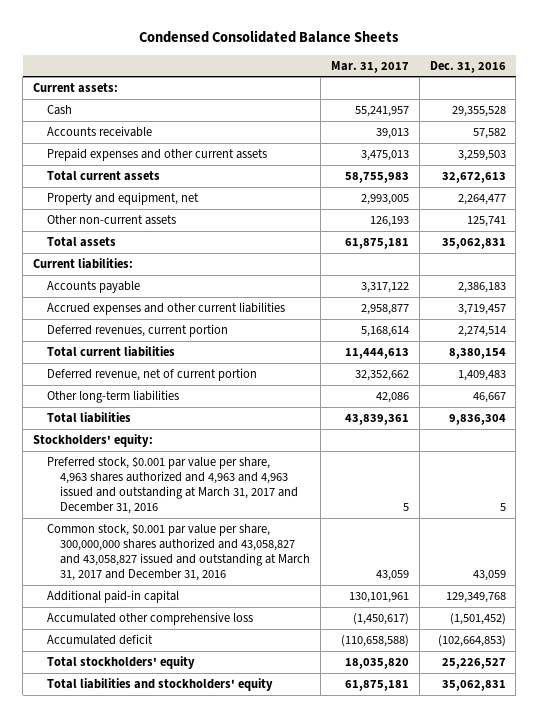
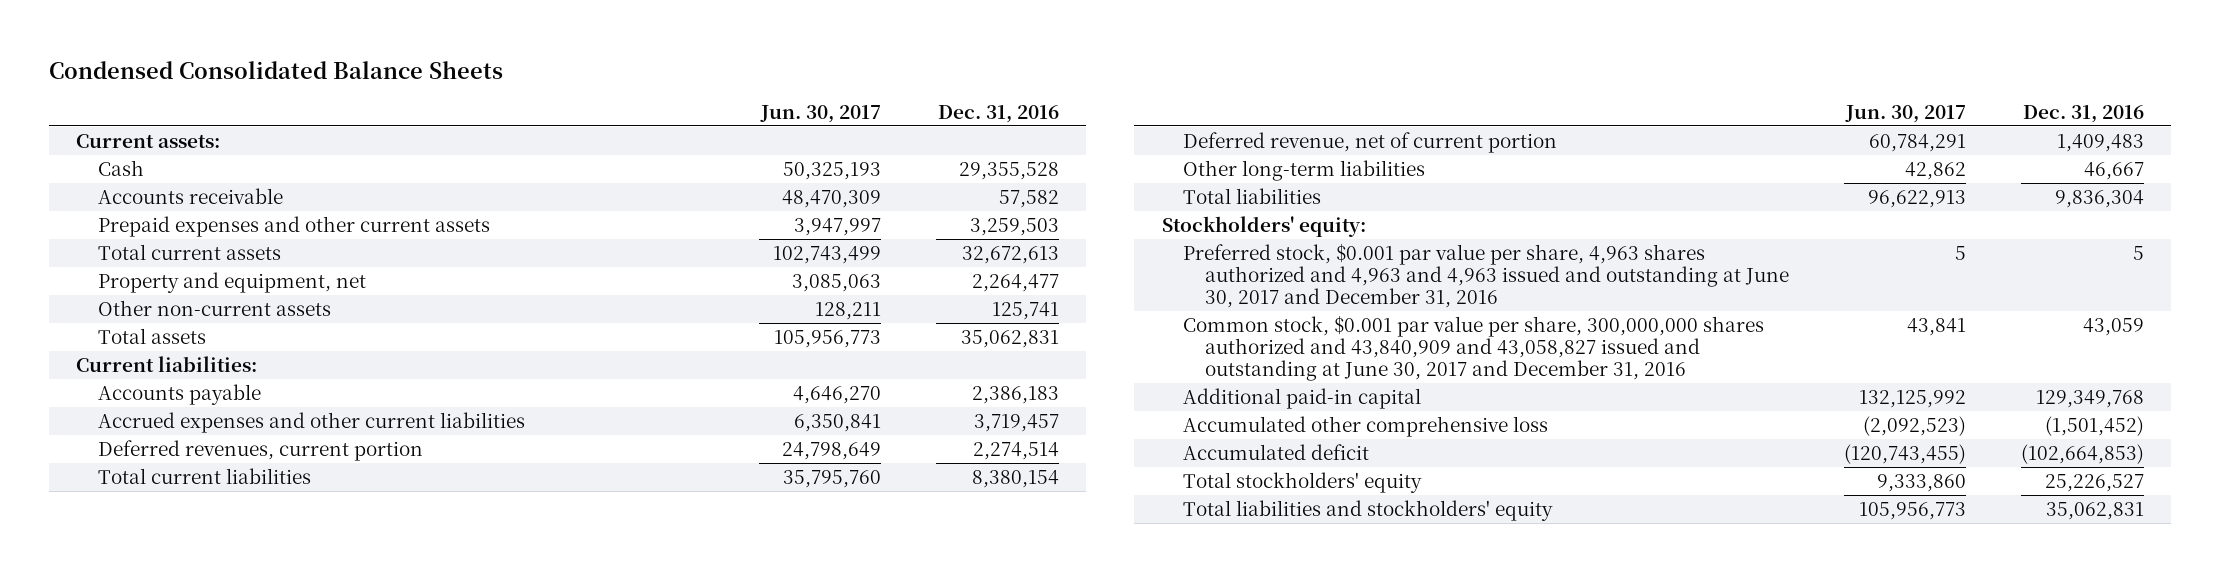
[330,60,409,73] Mar. 31, 2017 -> none
none -> [759,104,881,123] Jun. 30, 2017
[46,455,299,515] Preferred stock, $0.001 par value per share, 4,963 shares authorized and 4,963 and 4,963 issued and outstanding at March 31, 2017 and December 31, 2016 -> [1183,243,1789,309] Preferred stock, $0.001 par value per share, 4,963 shares authorized and 4,963 and 4,963 issued and outstanding at June 30, 2017 and December 31, 2016
[46,522,311,582] Common stock, $0.001 par value per share, 300,000,000 shares authorized and 43,058,827 and 43,058,827 issued and outstanding at March 31, 2017 and December 31, 2016 -> [1183,315,1765,382] Common stock, $0.001 par value per share, 300,000,000 shares authorized and 43,840,909 and 43,058,827 issued and outstanding at June 30, 2017 and December 31, 2016

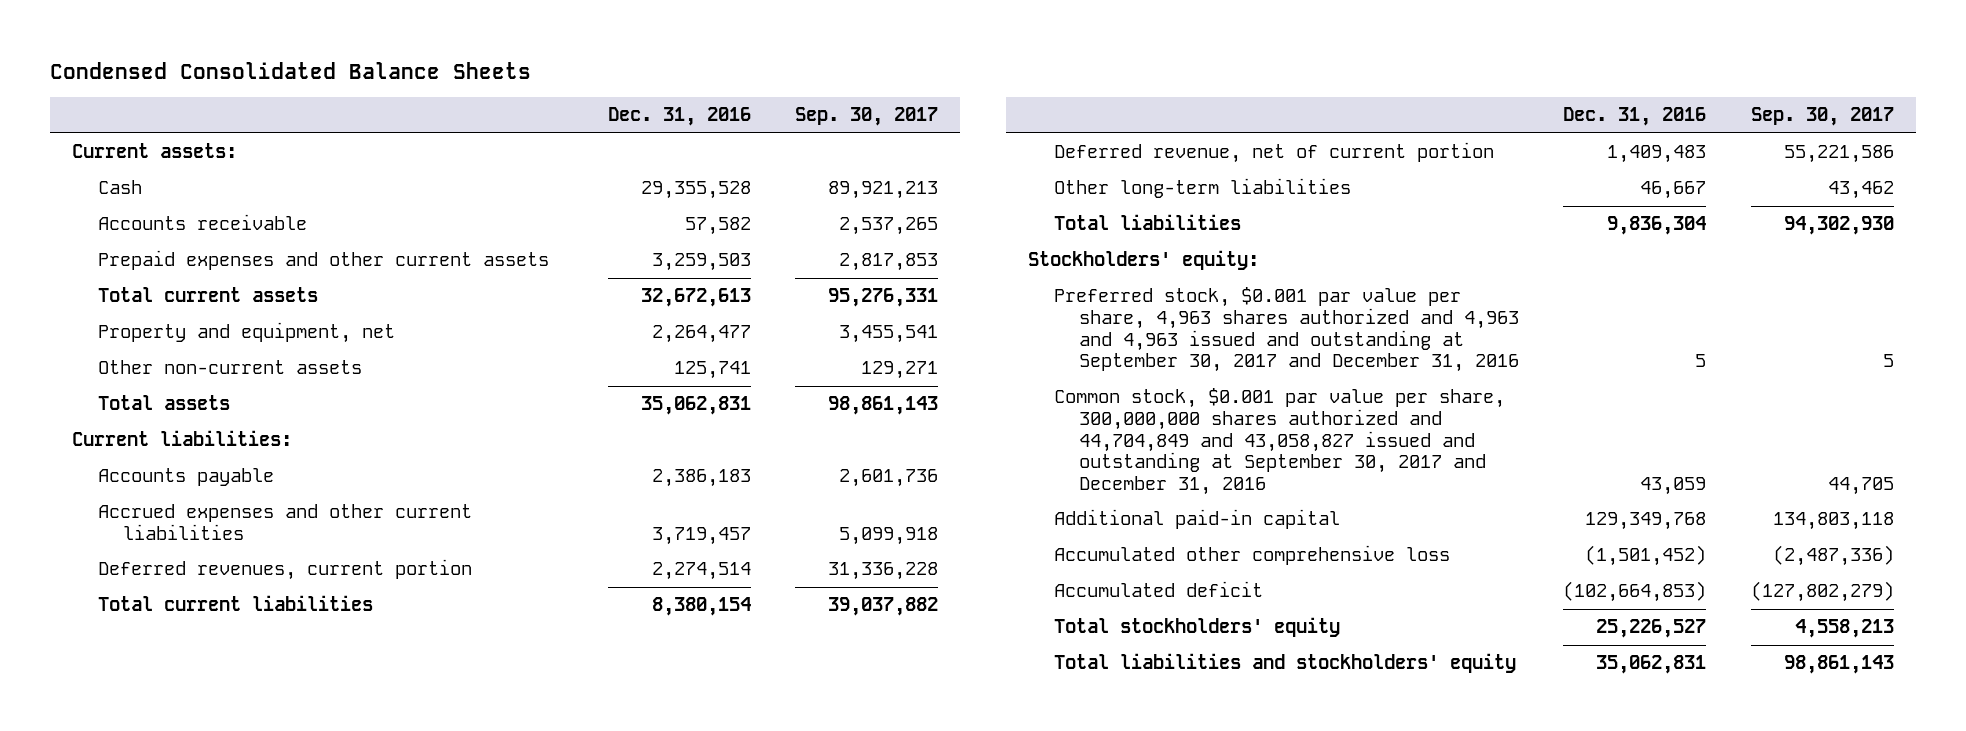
[759,104,881,123] Jun. 30, 2017 -> none
none -> [794,107,938,127] Sep. 30, 2017
[1183,243,1789,309] Preferred stock, $0.001 par value per share, 4,963 shares authorized and 4,963 and 4,963 issued and outstanding at June 30, 2017 and December 31, 2016 -> [1053,287,1520,373] Preferred stock, $0.001 par value per share, 4,963 shares authorized and 4,963 and 4,963 issued and outstanding at September 30, 2017 and December 31, 2016
[1183,315,1765,382] Common stock, $0.001 par value per share, 300,000,000 shares authorized and 43,840,909 and 43,058,827 issued and outstanding at June 30, 2017 and December 31, 2016 -> [1053,388,1505,495] Common stock, $0.001 par value per share, 300,000,000 shares authorized and 44,704,849 and 43,058,827 issued and outstanding at September 30, 2017 and December 31, 2016

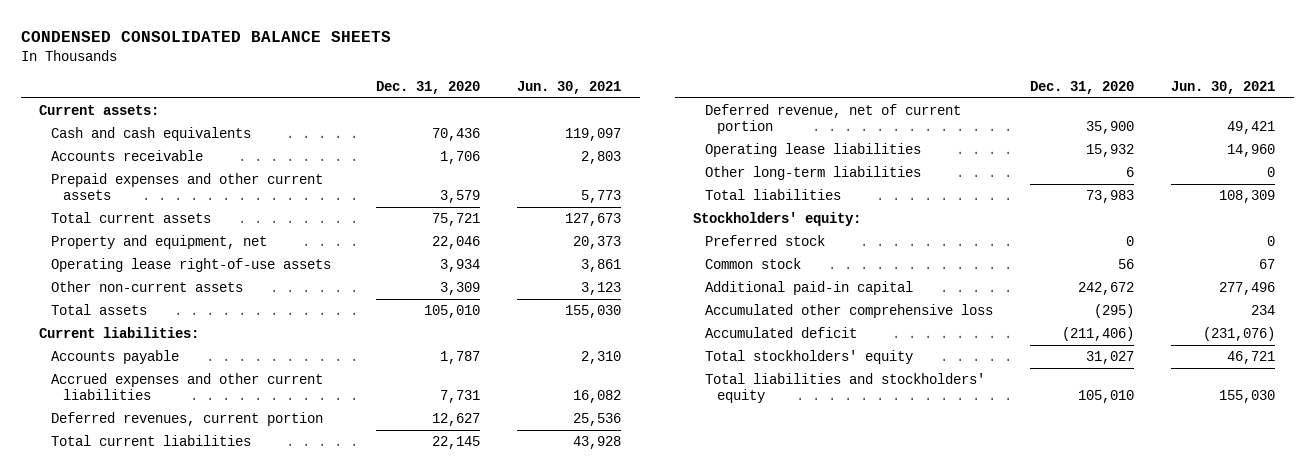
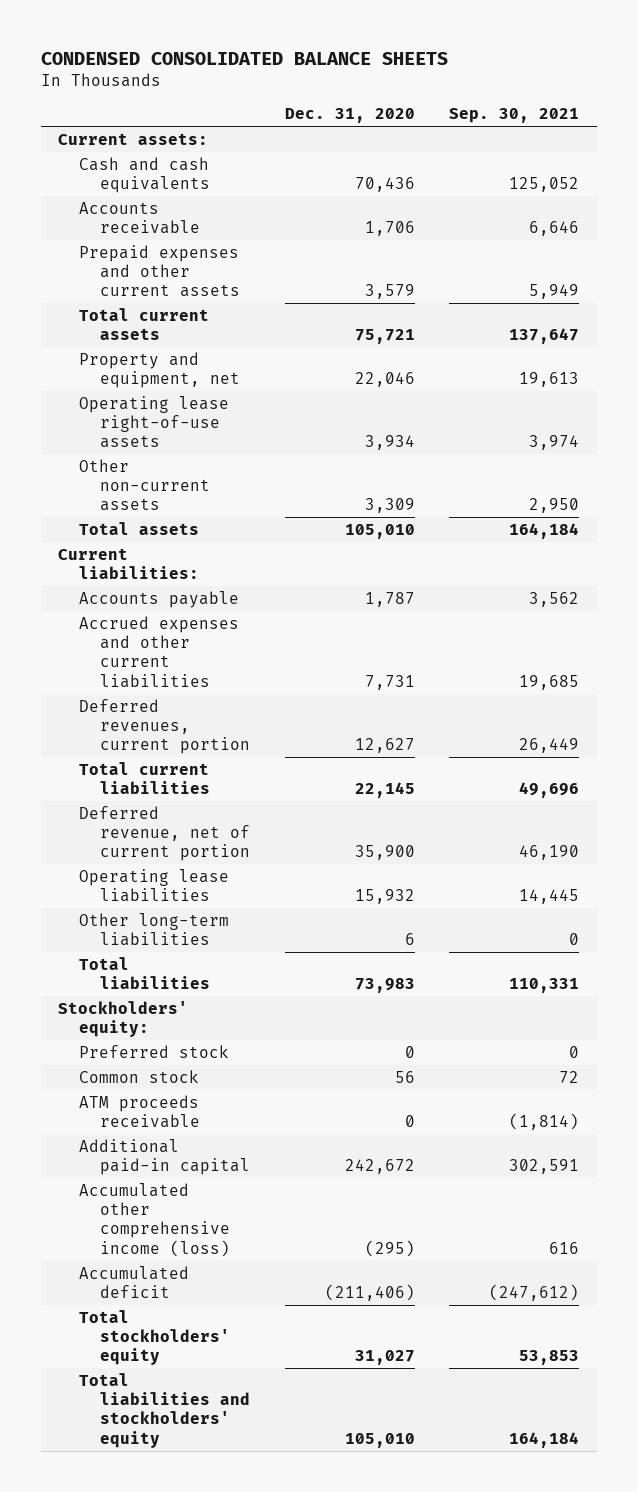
[517,81,622,95] Jun. 30, 2021 -> none
none -> [449,108,580,124] Sep. 30, 2021
none -> [79,1094,201,1129] ATM proceeds receivable
[705,304,994,319] Accumulated other comprehensive loss -> [79,1182,231,1257] Accumulated other comprehensive income (loss)

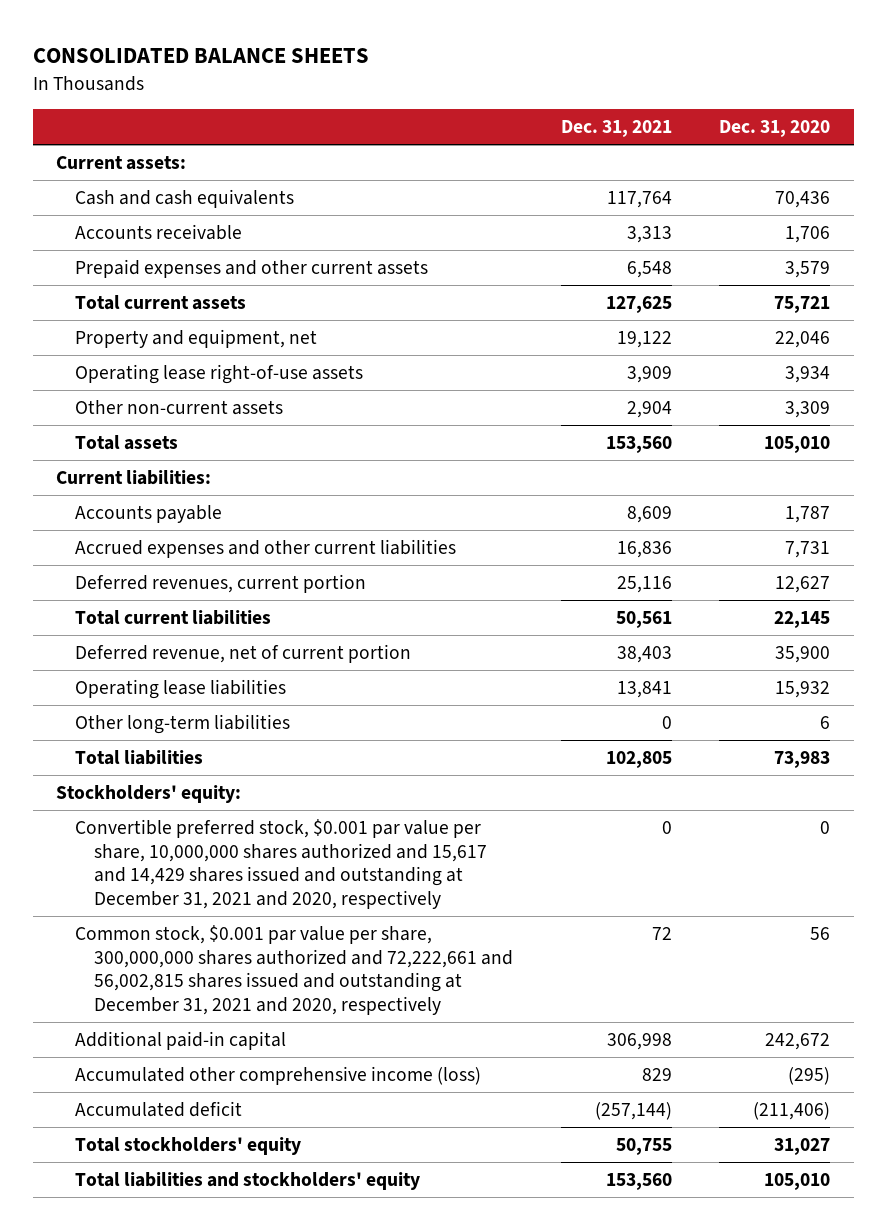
[40,51,448,65] CONDENSED CONSOLIDATED BALANCE SHEETS -> [32,48,369,64] CONSOLIDATED BALANCE SHEETS
[449,108,580,124] Sep. 30, 2021 -> none
none -> [560,120,672,138] Dec. 31, 2021
[79,1094,201,1129] ATM proceeds receivable -> none
[79,1044,230,1058] Preferred stock -> [75,818,488,910] Convertible preferred stock, $0.001 par value per share, 10,000,000 shares authorized and 15,617 and 14,429 shares issued and outstanding at December 31, 2021 and 2020, respectively
[79,1069,200,1083] Common stock -> [75,924,514,1016] Common stock, $0.001 par value per share, 300,000,000 shares authorized and 72,222,661 and 56,002,815 shares issued and outstanding at December 31, 2021 and 2020, respectively

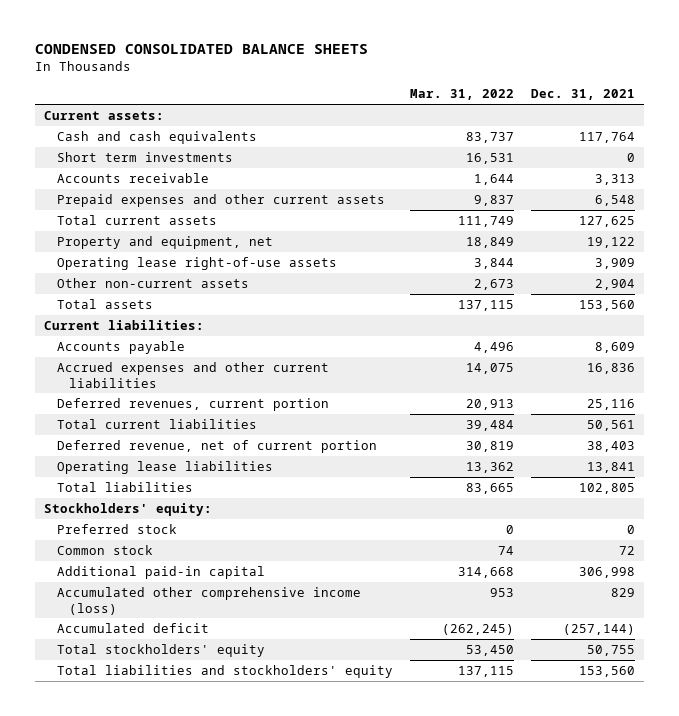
[32,48,369,64] CONSOLIDATED BALANCE SHEETS -> [35,44,369,55] CONDENSED CONSOLIDATED BALANCE SHEETS
[719,120,831,138] Dec. 31, 2020 -> none
none -> [409,89,514,101] Mar. 31, 2022
none -> [56,151,233,162] Short term investments
[75,713,291,734] Other long-term liabilities -> none
[75,818,488,910] Convertible preferred stock, $0.001 par value per share, 10,000,000 shares authorized and 15,617 and 14,429 shares issued and outstanding at December 31, 2021 and 2020, respectively -> [56,523,177,534] Preferred stock
[75,924,514,1016] Common stock, $0.001 par value per share, 300,000,000 shares authorized and 72,222,661 and 56,002,815 shares issued and outstanding at December 31, 2021 and 2020, respectively -> [56,544,153,555] Common stock

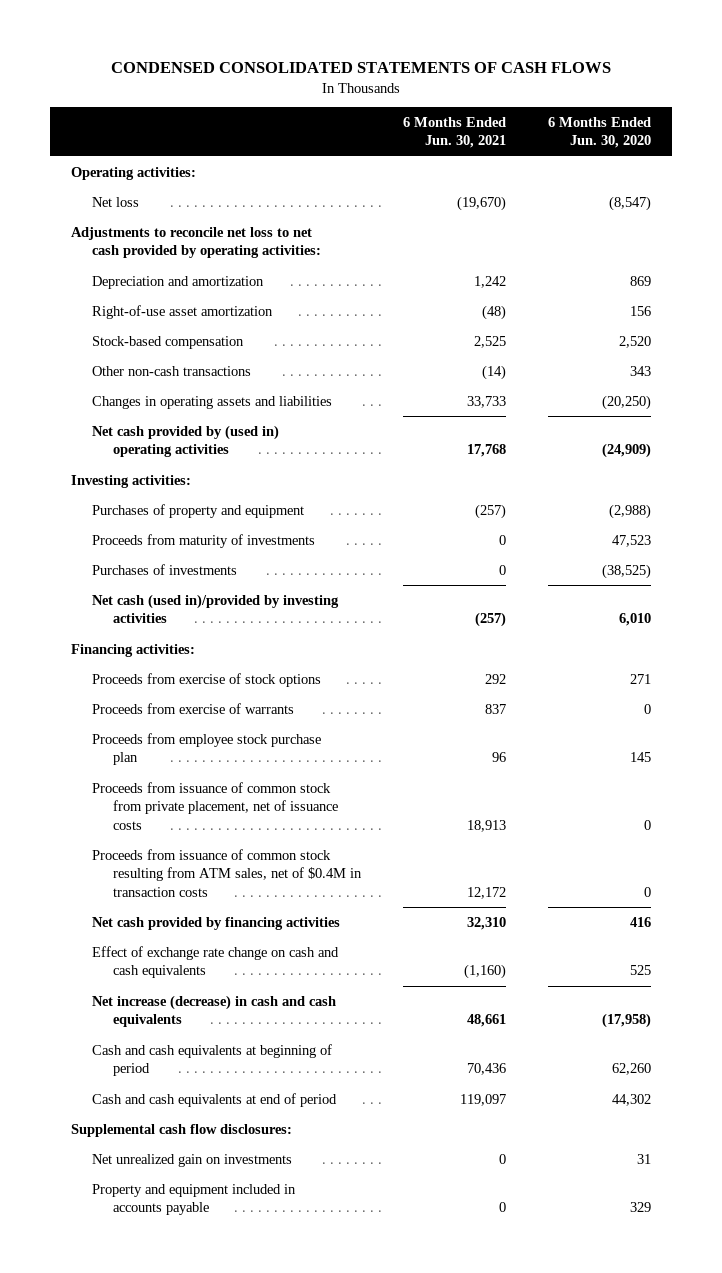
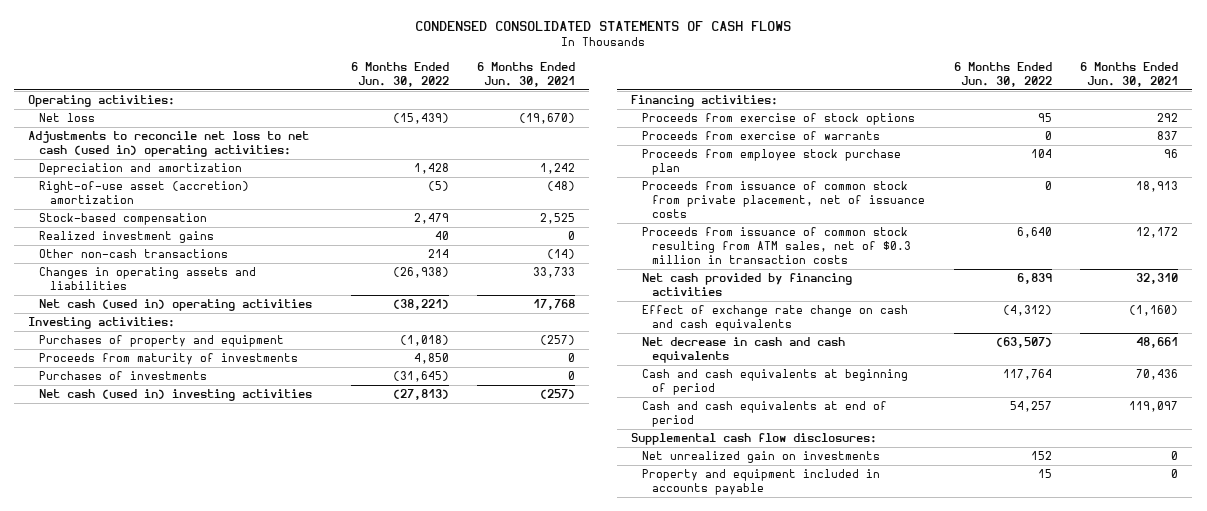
[547,116,651,149] 6 Months Ended Jun. 30, 2020 -> none
none -> [350,61,449,87] 6 Months Ended Jun. 30, 2022
[71,226,322,259] Adjustments to reconcile net loss to net cash provided by operating activities: -> [28,131,310,158] Adjustments to reconcile net loss to net cash (used in) operating activities:
[92,304,274,319] Right-of-use asset amortization -> [38,181,249,205] Right-of-use asset (accretion) amortization
none -> [38,231,214,244] Realized investment gains
[92,424,280,458] Net cash provided by (used in) operating activities -> [38,299,312,312] Net cash (used in) operating activities
[92,593,340,624] Net cash (used in)/provided by investing activities -> [38,389,312,402] Net cash (used in) investing activities
[92,848,363,897] Proceeds from issuance of common stock resulting from ATM sales, net of $0.4M in transaction costs -> [641,227,912,265] Proceeds from issuance of common stock resulting from ATM sales, net of $0.3 million in transaction costs
[92,994,337,1028] Net increase (decrease) in cash and cash equivalents -> [641,337,845,364] Net decrease in cash and cash equivalents

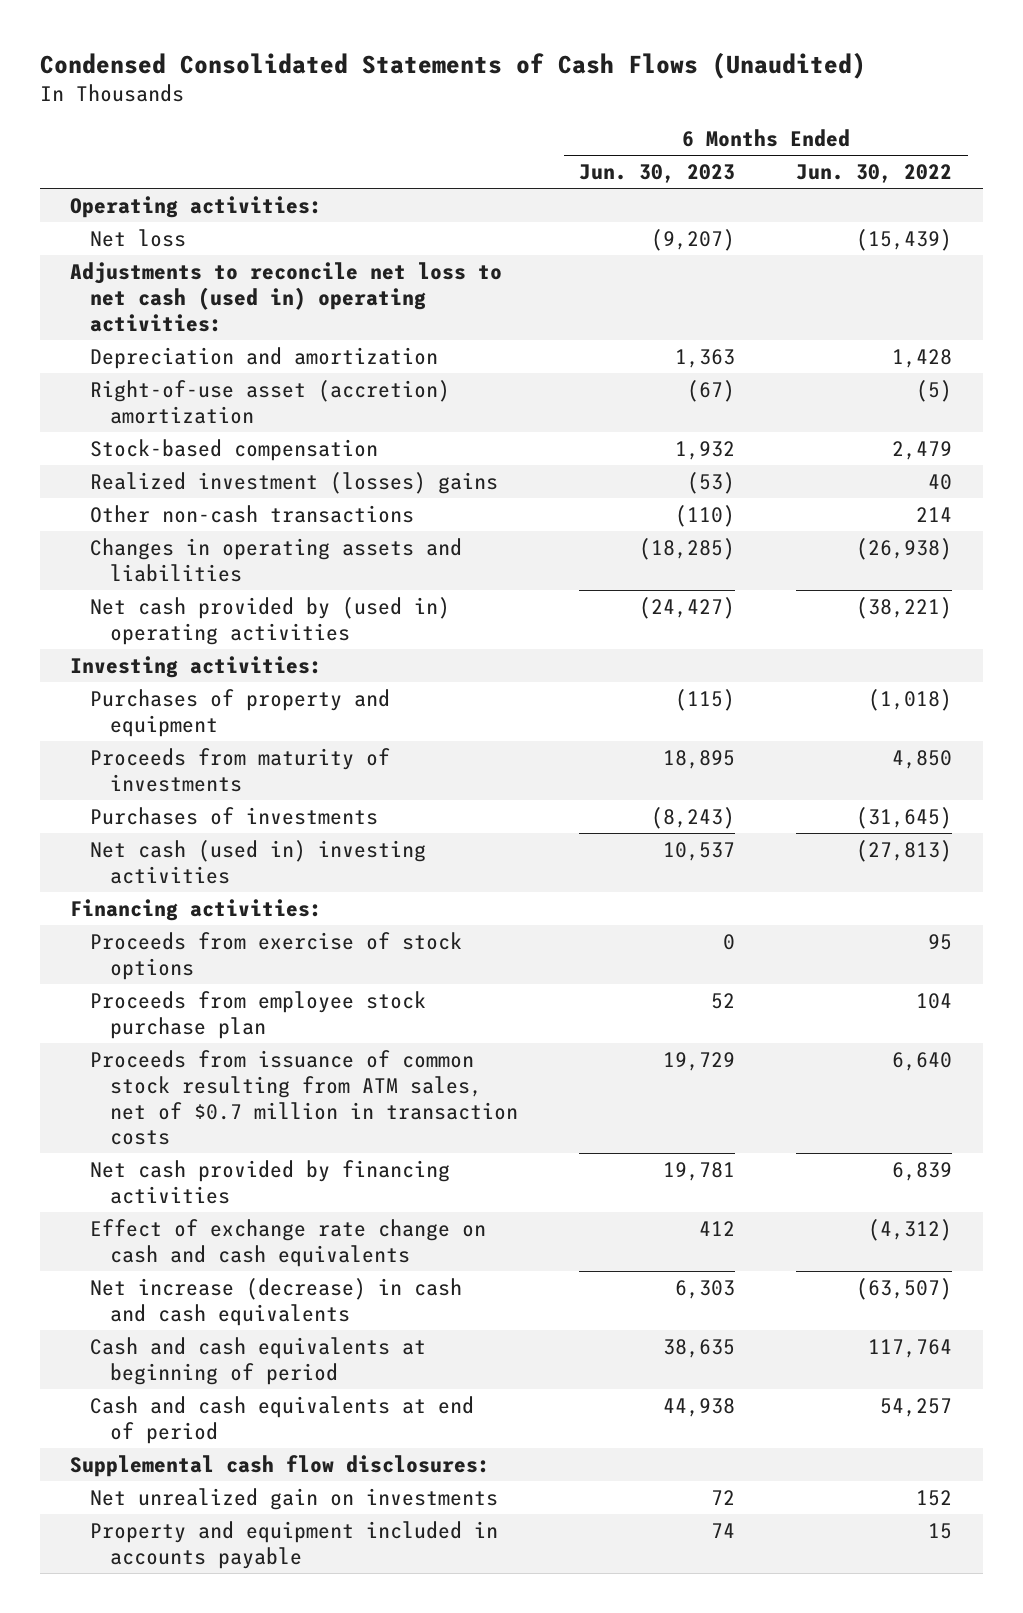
[415,21,792,32] CONDENSED CONSOLIDATED STATEMENTS OF CASH FLOWS -> [39,51,866,79] Condensed Consolidated Statements of Cash Flows (Unaudited)
[477,61,576,87] 6 Months Ended Jun. 30, 2021 -> none
none -> [579,164,736,184] Jun. 30, 2023
[38,231,214,244] Realized investment gains -> [90,471,499,494] Realized investment (losses) gains
[38,299,312,312] Net cash (used in) operating activities -> [90,596,451,645] Net cash provided by (used in) operating activities
[641,131,880,141] Proceeds from exercise of warrants -> none
[641,181,926,219] Proceeds from issuance of common stock from private placement, net of issuance costs -> none
[641,227,912,265] Proceeds from issuance of common stock resulting from ATM sales, net of $0.3 million in transaction costs -> [90,1049,519,1146] Proceeds from issuance of common stock resulting from ATM sales, net of $0.7 million in transaction costs
[641,337,845,364] Net decrease in cash and cash equivalents -> [90,1277,463,1326] Net increase (decrease) in cash and cash equivalents

